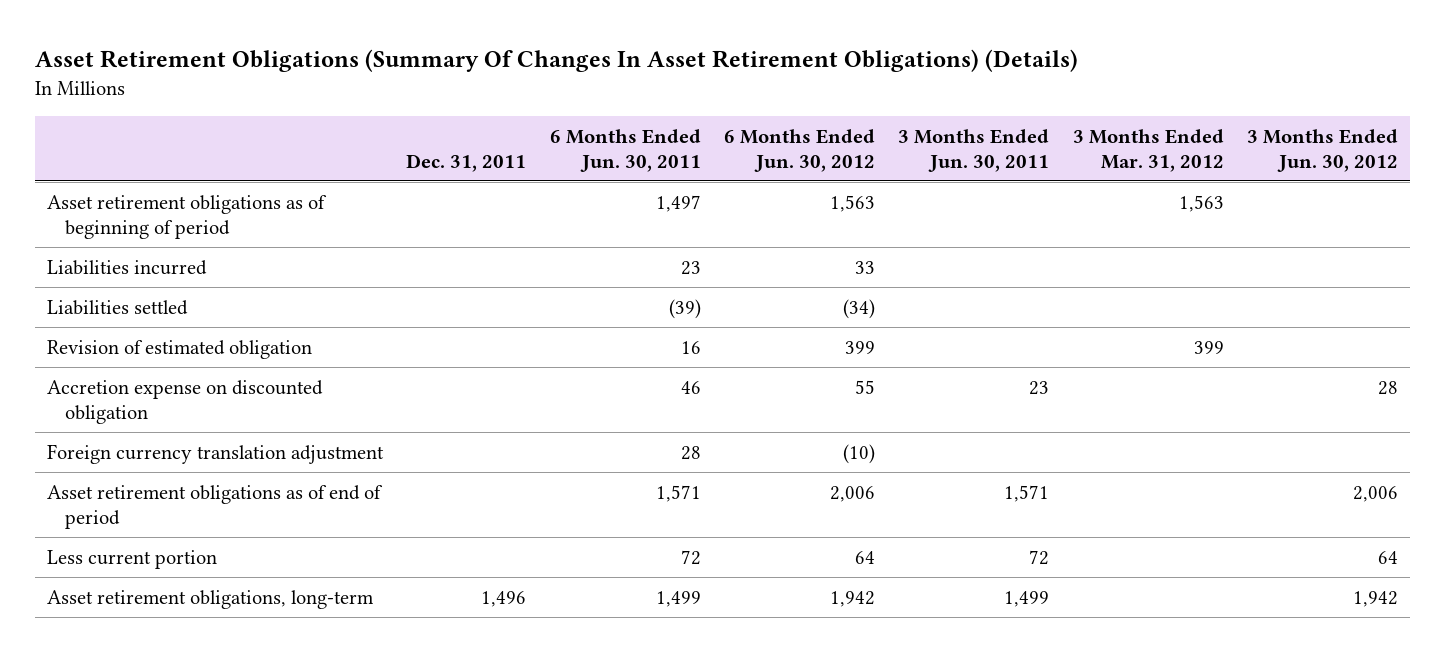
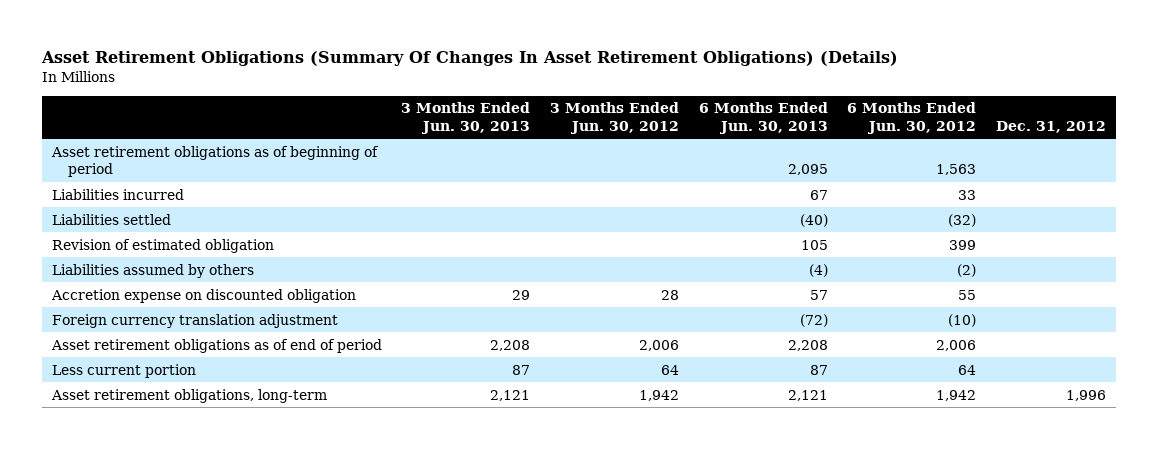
[406,153,527,172] Dec. 31, 2011 -> none
[549,128,701,172] 6 Months Ended Jun. 30, 2011 -> none
[898,128,1050,172] 3 Months Ended Jun. 30, 2011 -> none
[1072,128,1224,172] 3 Months Ended Mar. 31, 2012 -> none
none -> [401,102,531,134] 3 Months Ended Jun. 30, 2013
none -> [698,102,828,134] 6 Months Ended Jun. 30, 2013
none -> [995,120,1106,133] Dec. 31, 2012
[842,298,875,319] (34) -> [948,213,977,227] (32)
none -> [51,263,254,278] Liabilities assumed by others

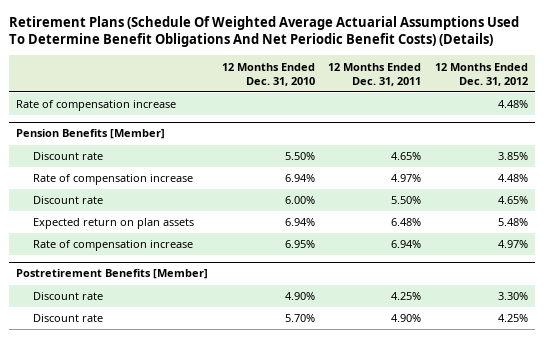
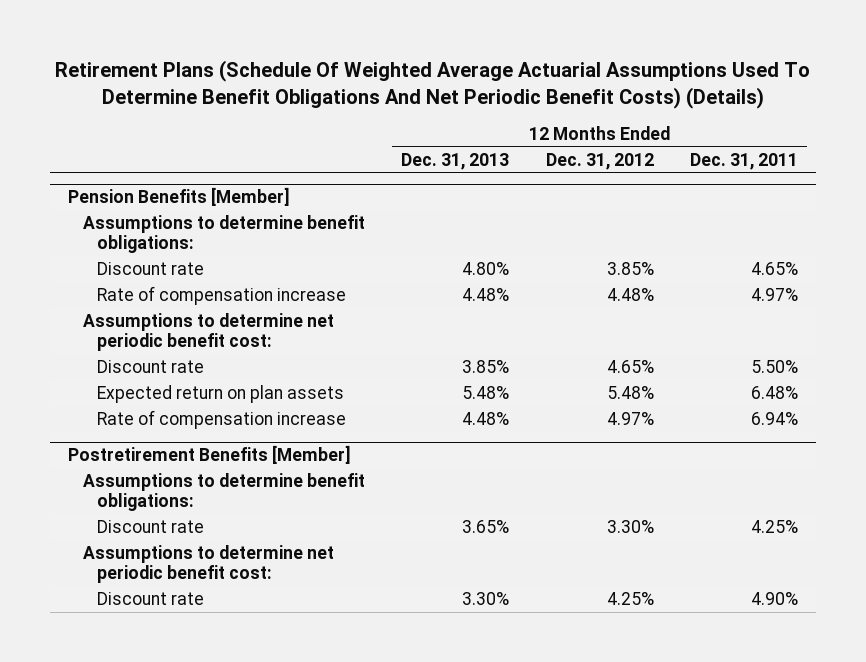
[221,62,315,86] 12 Months Ended Dec. 31, 2010 -> none
none -> [401,152,510,170] Dec. 31, 2013
[16,100,177,112] Rate of compensation increase -> none
none -> [82,215,365,254] Assumptions to determine benefit obligations:
none -> [82,313,334,352] Assumptions to determine net periodic benefit cost:
none -> [82,473,365,512] Assumptions to determine benefit obligations:
none -> [82,545,334,584] Assumptions to determine net periodic benefit cost:

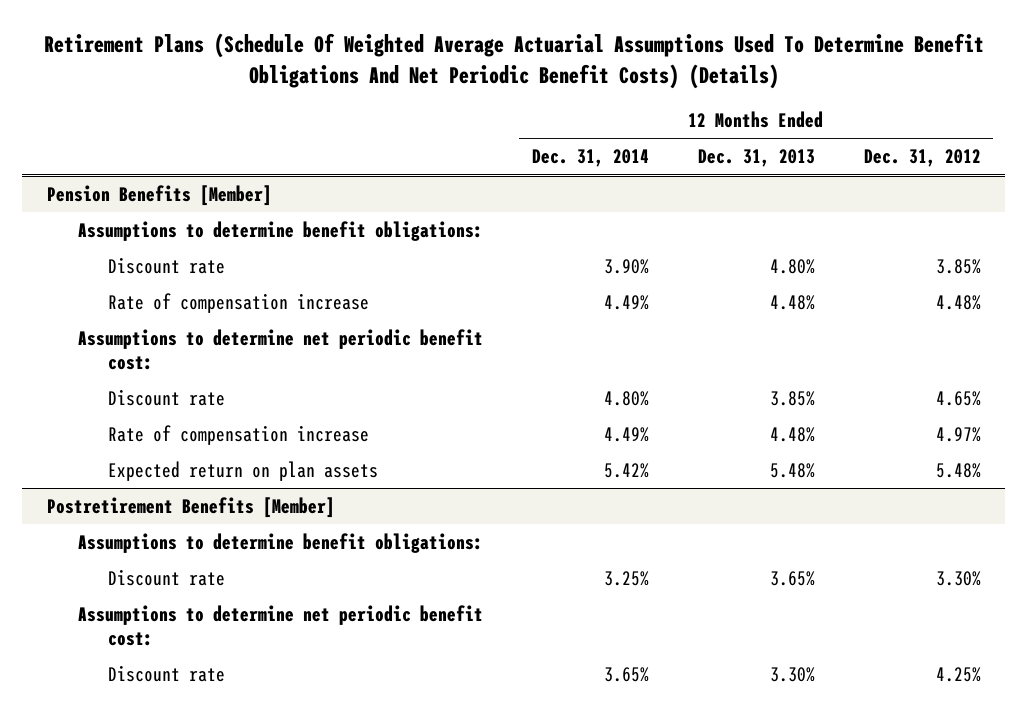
[689,152,798,170] Dec. 31, 2011 -> none
none -> [531,149,649,168] Dec. 31, 2014
[97,385,345,404] Expected return on plan assets -> [108,460,379,481] Expected return on plan assets

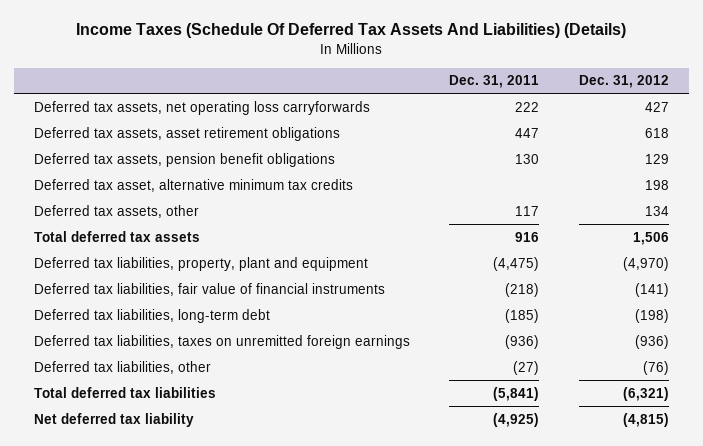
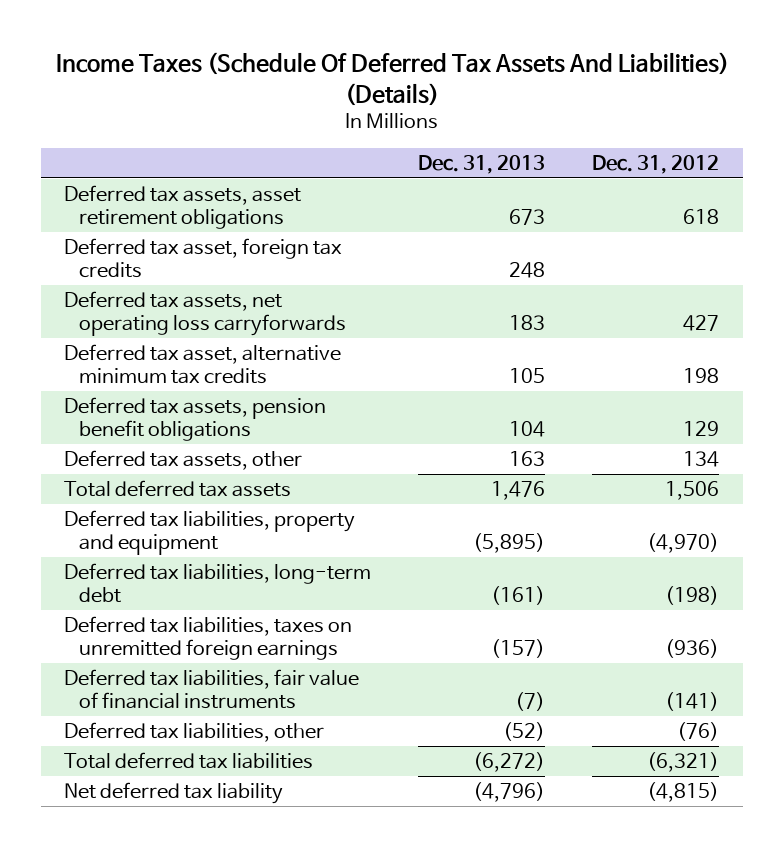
[449,75,540,89] Dec. 31, 2011 -> none
none -> [418,154,546,174] Dec. 31, 2013
none -> [64,238,343,279] Deferred tax asset, foreign tax credits
[33,100,370,115] Deferred tax assets, net operating loss carryforwards -> [64,291,346,337] Deferred tax assets, net operating loss carryforwards
[33,152,335,167] Deferred tax assets, pension benefit obligations -> [64,397,327,442] Deferred tax assets, pension benefit obligations
[33,256,368,271] Deferred tax liabilities, property, plant and equipment -> [64,510,356,556] Deferred tax liabilities, property and equipment
[33,282,385,296] Deferred tax liabilities, fair value of financial instruments -> [64,669,360,710] Deferred tax liabilities, fair value of financial instruments

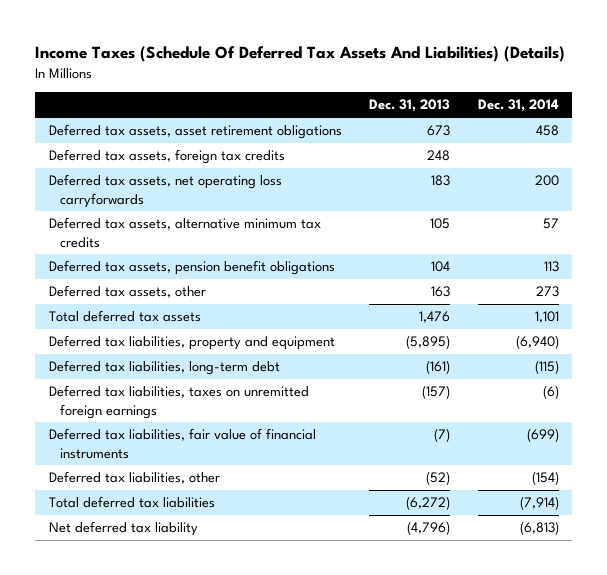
[592,154,720,174] Dec. 31, 2012 -> none
none -> [477,99,559,113] Dec. 31, 2014
[64,238,343,279] Deferred tax asset, foreign tax credits -> [48,149,285,165] Deferred tax assets, foreign tax credits
[64,344,342,385] Deferred tax asset, alternative minimum tax credits -> [48,217,321,248] Deferred tax assets, alternative minimum tax credits

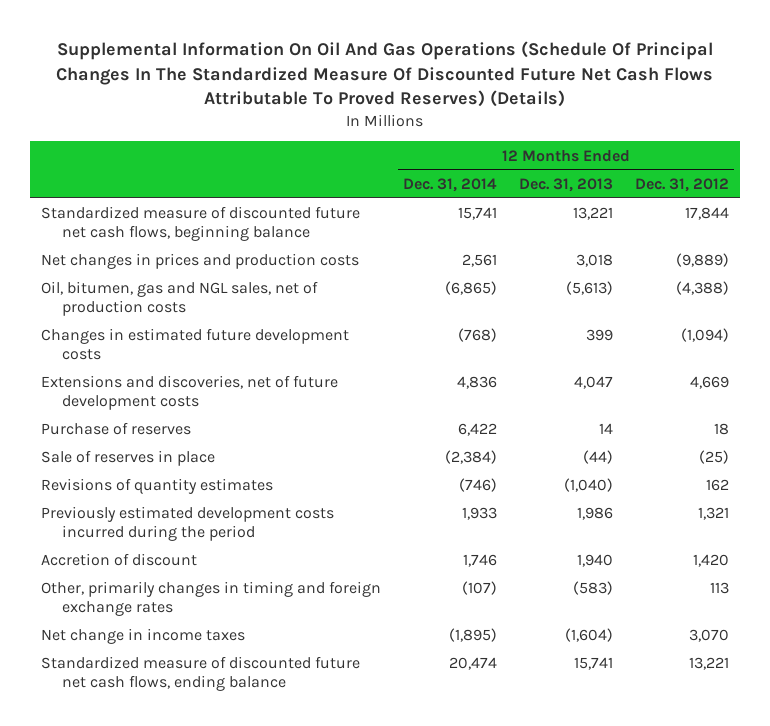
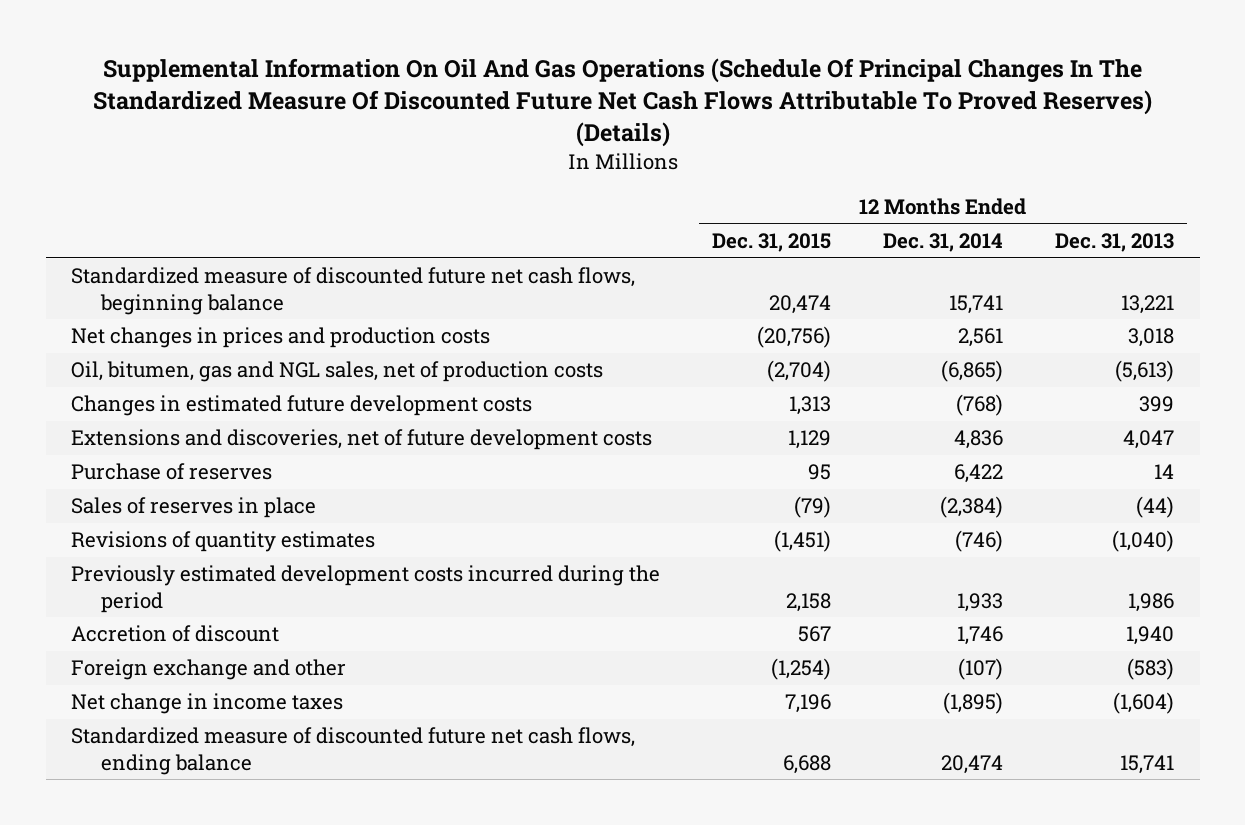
[634,177,729,192] Dec. 31, 2012 -> none
none -> [712,233,832,253] Dec. 31, 2015
[41,450,216,467] Sale of reserves in place -> [71,497,317,519] Sales of reserves in place
[41,581,382,616] Other, primarily changes in timing and foreign exchange rates -> [71,659,347,681] Foreign exchange and other

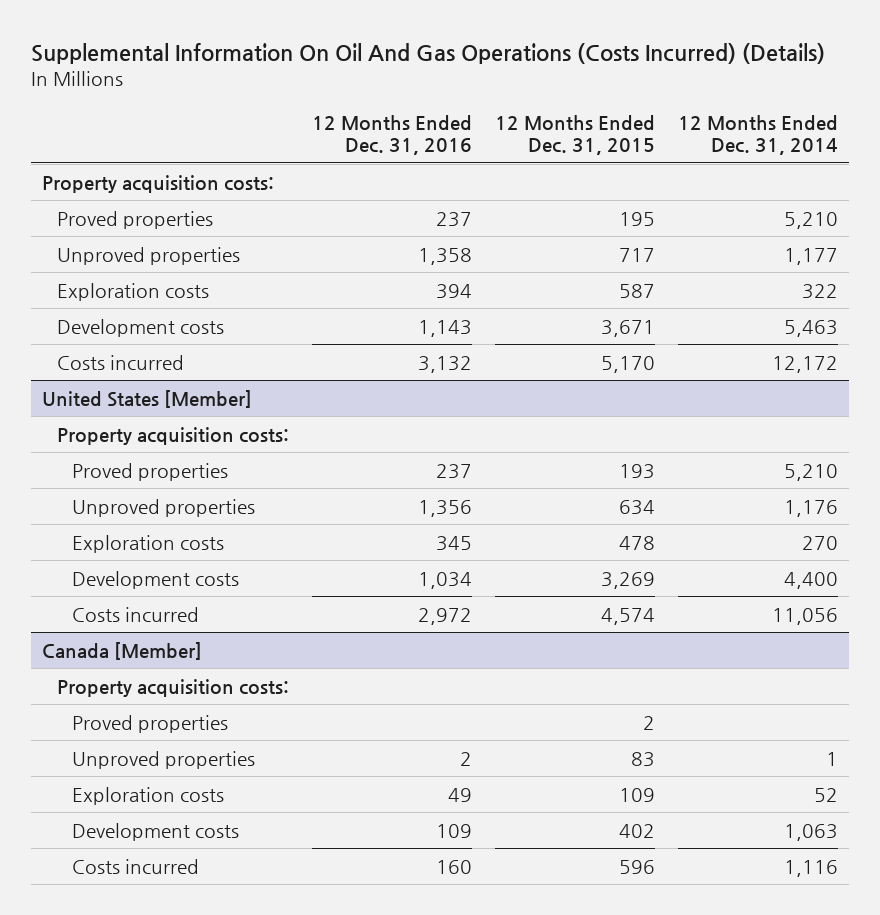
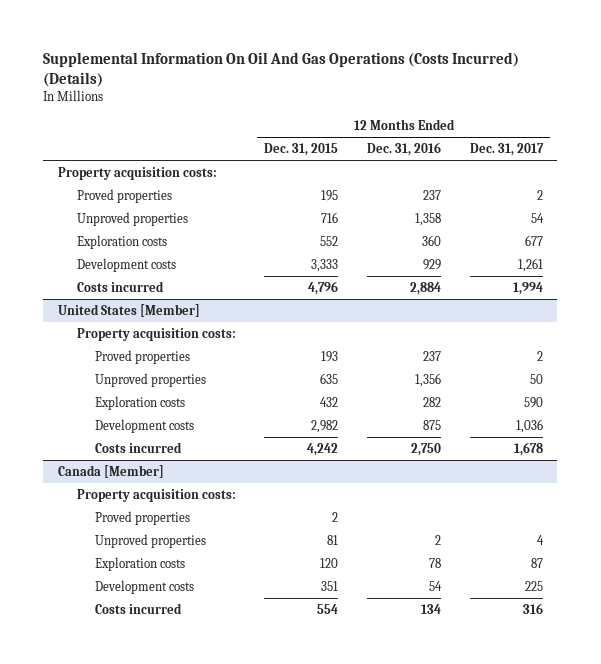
[677,114,838,156] 12 Months Ended Dec. 31, 2014 -> none
none -> [469,143,544,157] Dec. 31, 2017
[618,247,655,262] 717 -> [321,211,339,223] 716
[436,283,473,299] 394 -> [422,234,442,246] 360
[618,283,655,298] 587 -> [320,235,339,246] 552
[418,319,473,337] 1,143 -> [423,258,442,270] 929
[600,319,655,337] 3,671 -> [311,258,339,272] 3,333
[418,355,473,373] 3,132 -> [410,281,442,295] 2,884
[600,355,655,373] 5,170 -> [308,280,339,295] 4,796
[618,499,655,515] 634 -> [320,372,339,384] 635
[436,535,473,551] 345 -> [423,396,442,407] 282
[618,535,655,550] 478 -> [320,396,339,407] 432
[418,571,473,589] 1,034 -> [423,419,442,430] 875
[600,571,655,589] 3,269 -> [311,419,339,433] 2,982
[418,607,473,625] 2,972 -> [411,442,442,456] 2,750
[600,607,655,625] 4,574 -> [307,442,339,456] 4,242
[630,751,655,767] 83 -> [327,534,339,545] 81
[448,787,473,802] 49 -> [429,557,442,568] 78
[618,787,655,802] 109 -> [320,557,339,568] 120
[436,823,473,838] 109 -> [429,580,443,591] 54
[618,823,655,838] 402 -> [321,580,339,591] 351
[436,859,473,874] 160 -> [421,603,442,614] 134
[618,859,655,874] 596 -> [317,603,339,614] 554

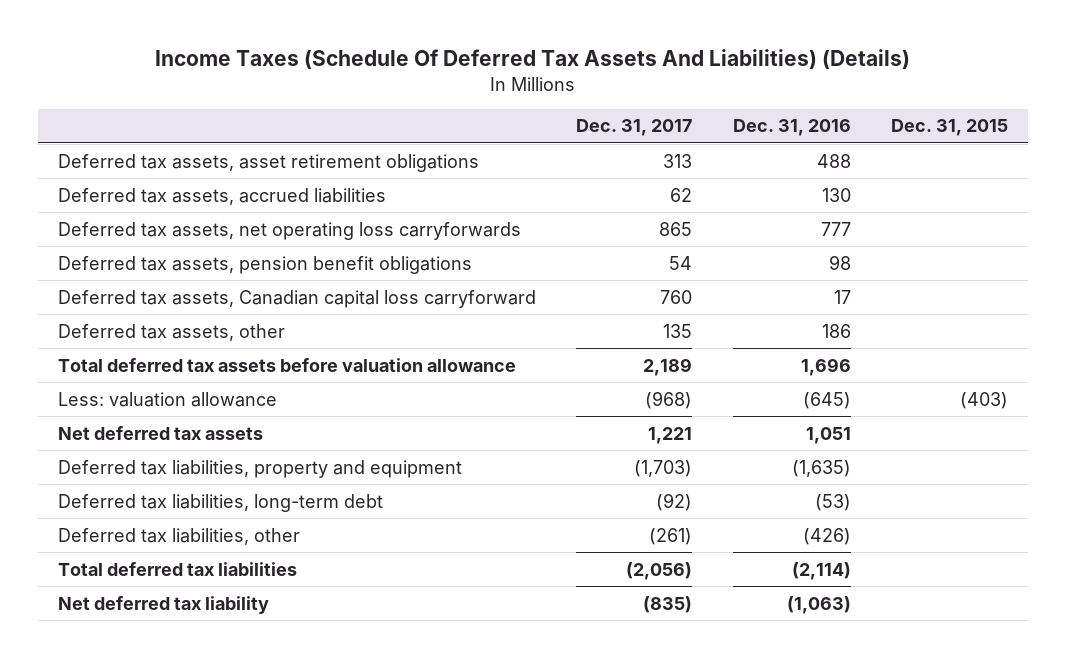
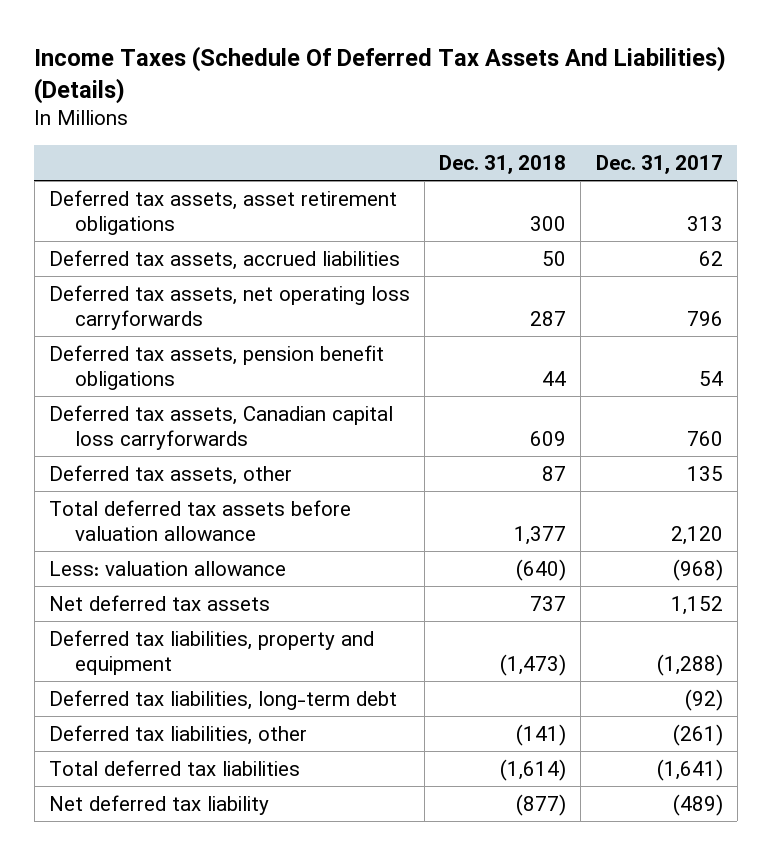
[732,119,851,137] Dec. 31, 2016 -> none
[891,119,1009,137] Dec. 31, 2015 -> none
none -> [439,155,567,175] Dec. 31, 2018
[659,221,693,236] 865 -> [686,311,723,327] 796
[57,289,536,308] Deferred tax assets, Canadian capital loss carryforward -> [49,404,394,451] Deferred tax assets, Canadian capital loss carryforwards
[643,357,693,376] 2,189 -> [670,526,723,546] 2,120
[648,426,693,444] 1,221 -> [670,595,723,615] 1,152
[634,459,693,477] (1,703) -> [656,654,723,677] (1,288)
[626,561,693,580] (2,056) -> [656,758,723,781] (1,641)
[643,595,693,613] (835) -> [672,793,723,816] (489)

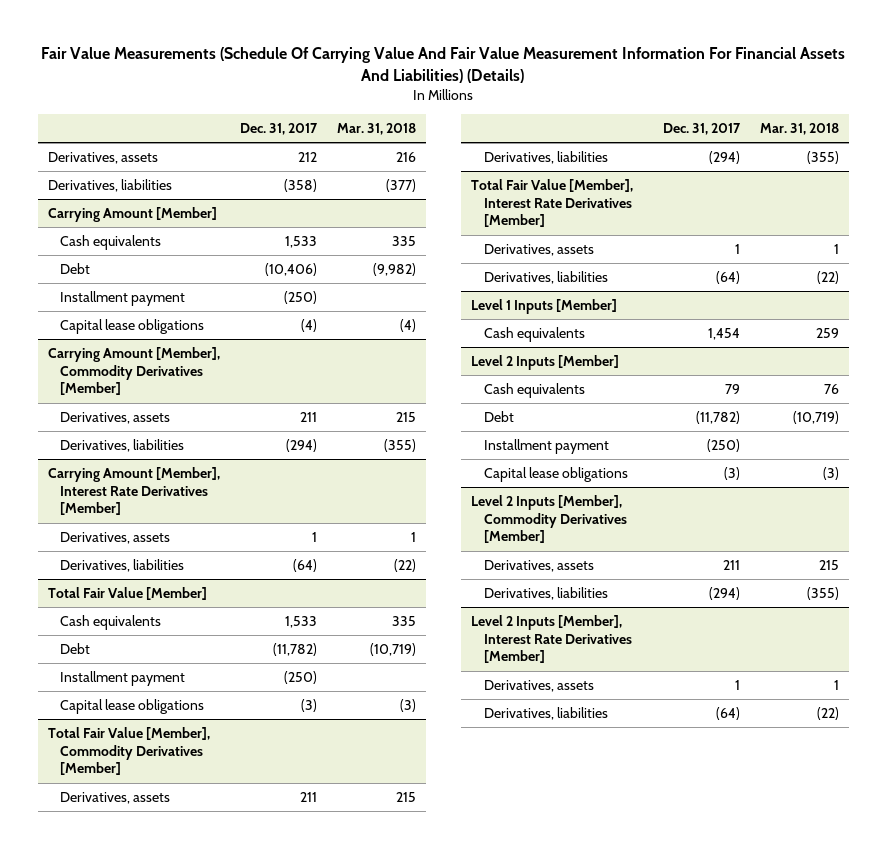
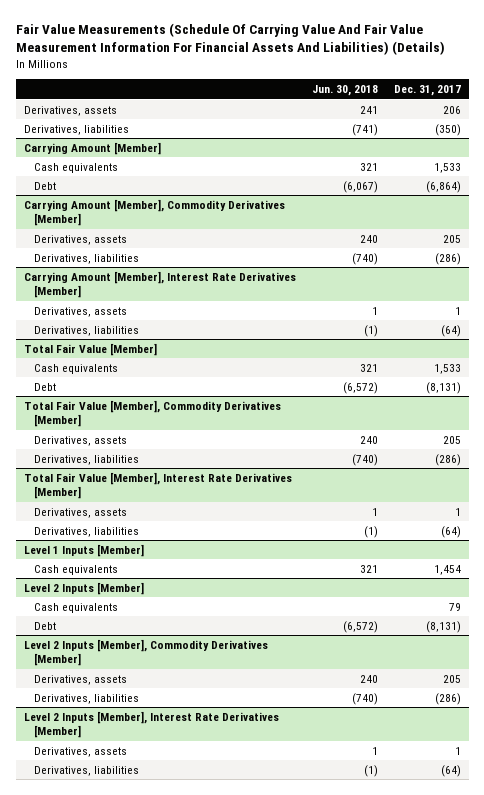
[336,122,416,135] Mar. 31, 2018 -> none
none -> [311,85,378,97] Jun. 30, 2018
[297,152,317,163] 212 -> [442,105,461,114] 206
[283,179,317,193] (358) -> [434,123,461,136] (350)
[60,291,186,307] Installment payment -> none
[60,319,205,335] Capital lease obligations -> none
[264,263,317,277] (10,406) -> [425,180,461,193] (6,864)
[299,412,317,423] 211 -> [442,234,461,243] 205
[285,439,317,453] (294) -> [434,252,461,265] (286)
[60,671,186,687] Installment payment -> none
[60,699,205,715] Capital lease obligations -> none
[272,643,317,657] (11,782) -> [425,381,461,394] (8,131)
[299,792,317,803] 211 -> [442,435,461,444] 205
[709,151,741,165] (294) -> [434,453,461,466] (286)
[483,439,609,455] Installment payment -> none
[483,467,628,483] Capital lease obligations -> none
[696,411,741,425] (11,782) -> [425,620,461,633] (8,131)
[723,560,741,571] 211 -> [442,674,461,683] 205
[709,587,741,601] (294) -> [434,692,461,705] (286)

